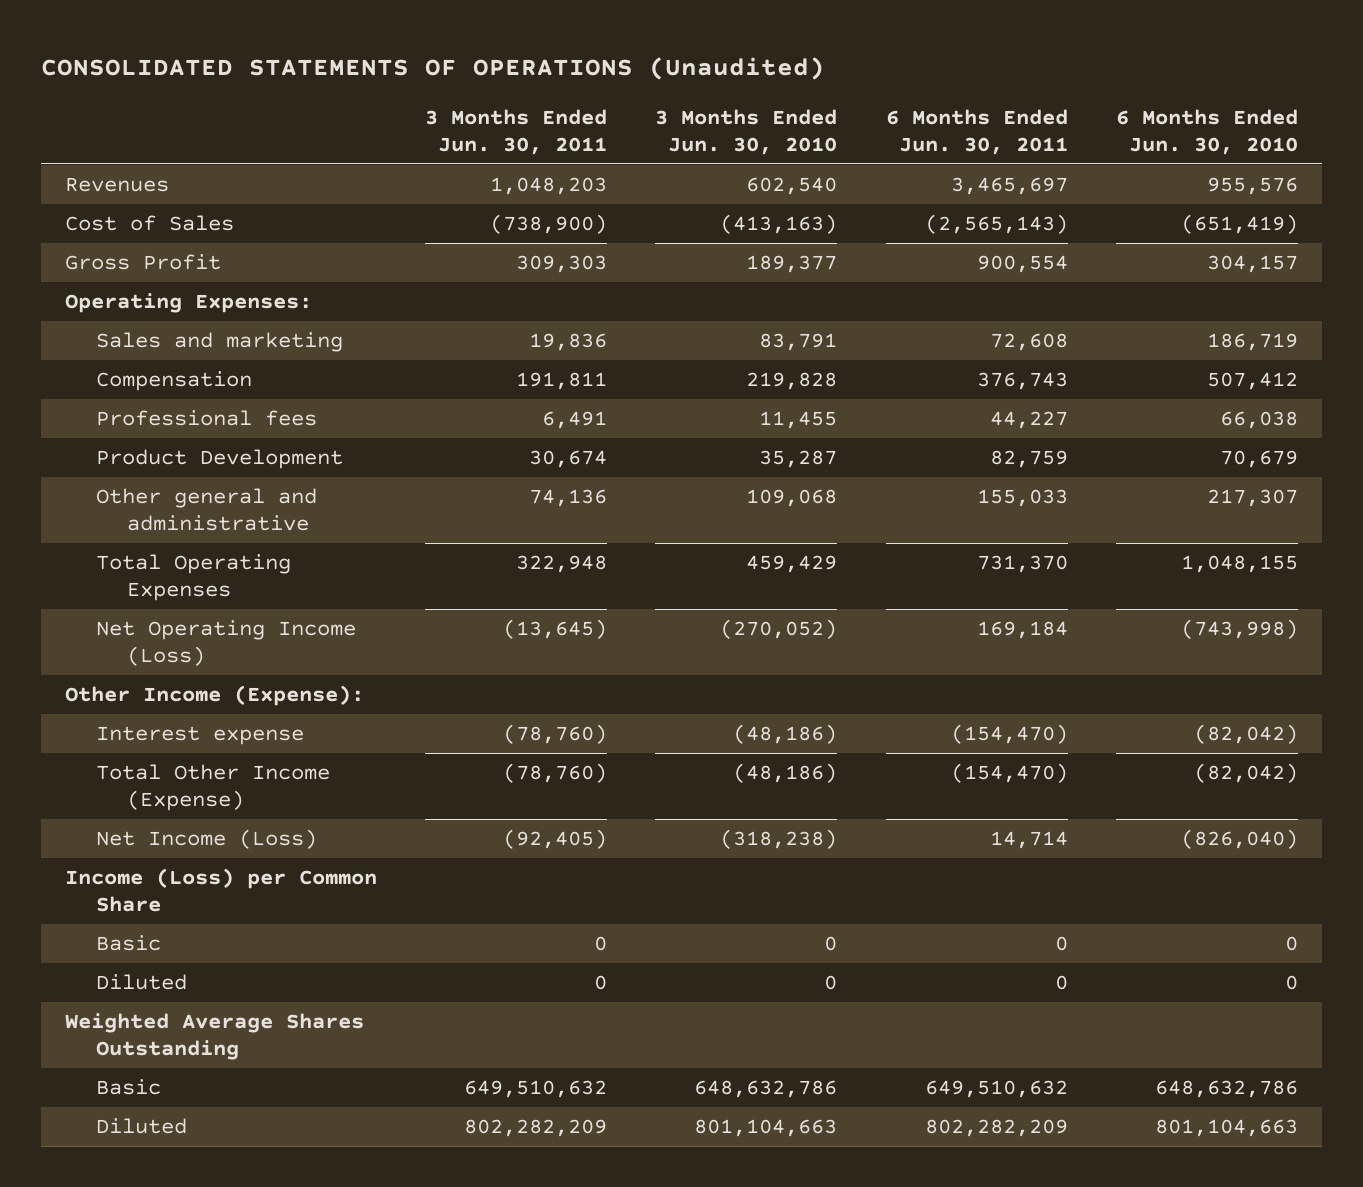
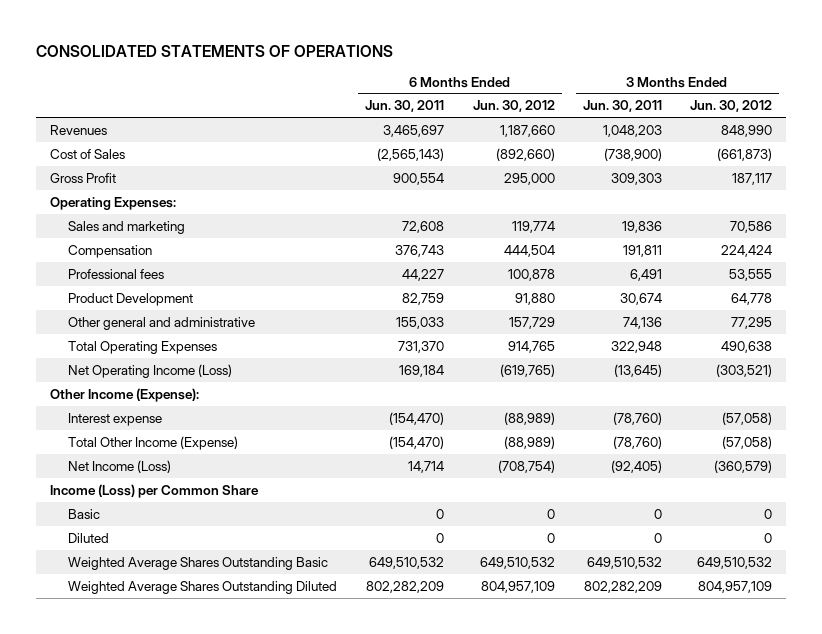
[40,57,825,81] CONSOLIDATED STATEMENTS OF OPERATIONS (Unaudited) -> [35,44,393,57] CONSOLIDATED STATEMENTS OF OPERATIONS
[655,108,838,155] 3 Months Ended Jun. 30, 2010 -> none
[1115,108,1298,155] 6 Months Ended Jun. 30, 2010 -> none
none -> [472,100,555,113] Jun. 30, 2012
none -> [689,100,772,113] Jun. 30, 2012
[64,1013,364,1061] Weighted Average Shares Outstanding -> none
[95,1079,161,1096] Basic -> [68,556,329,570] Weighted Average Shares Outstanding Basic
[464,1080,608,1099] 649,510,632 -> [586,556,662,569] 649,510,532
[924,1080,1068,1099] 649,510,632 -> [369,556,445,569] 649,510,532
[95,1118,187,1135] Diluted -> [68,580,338,594] Weighted Average Shares Outstanding Diluted

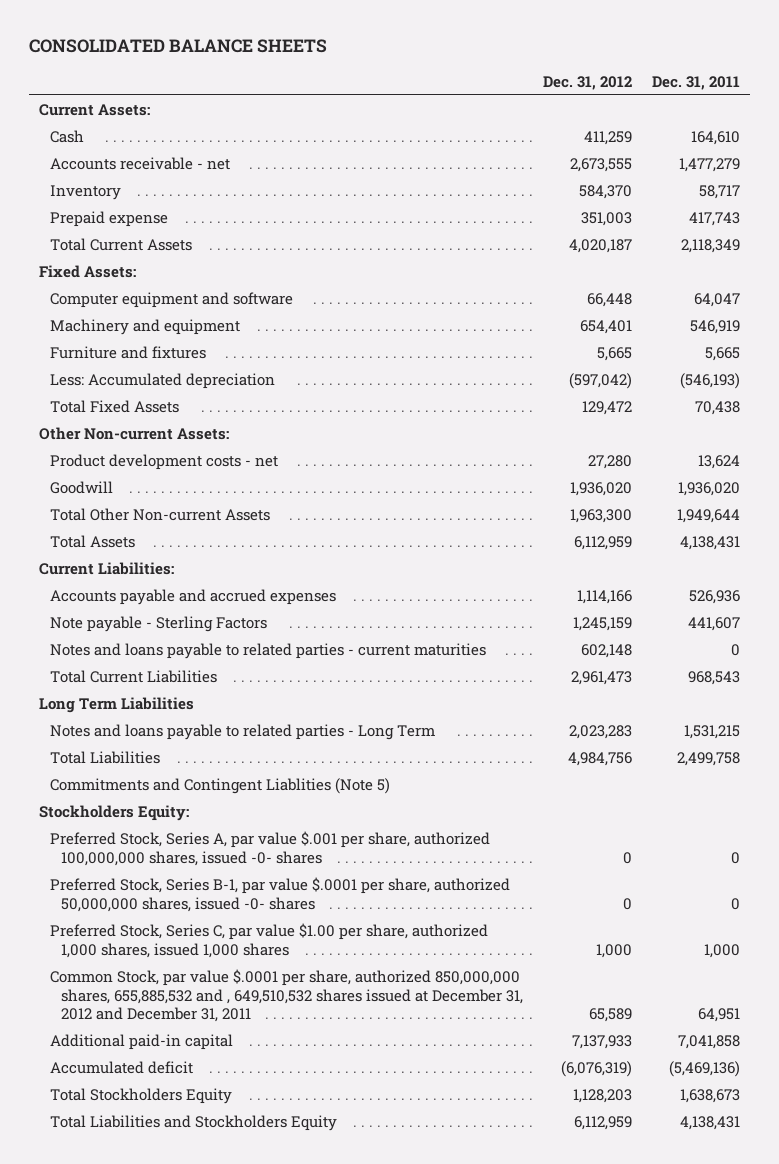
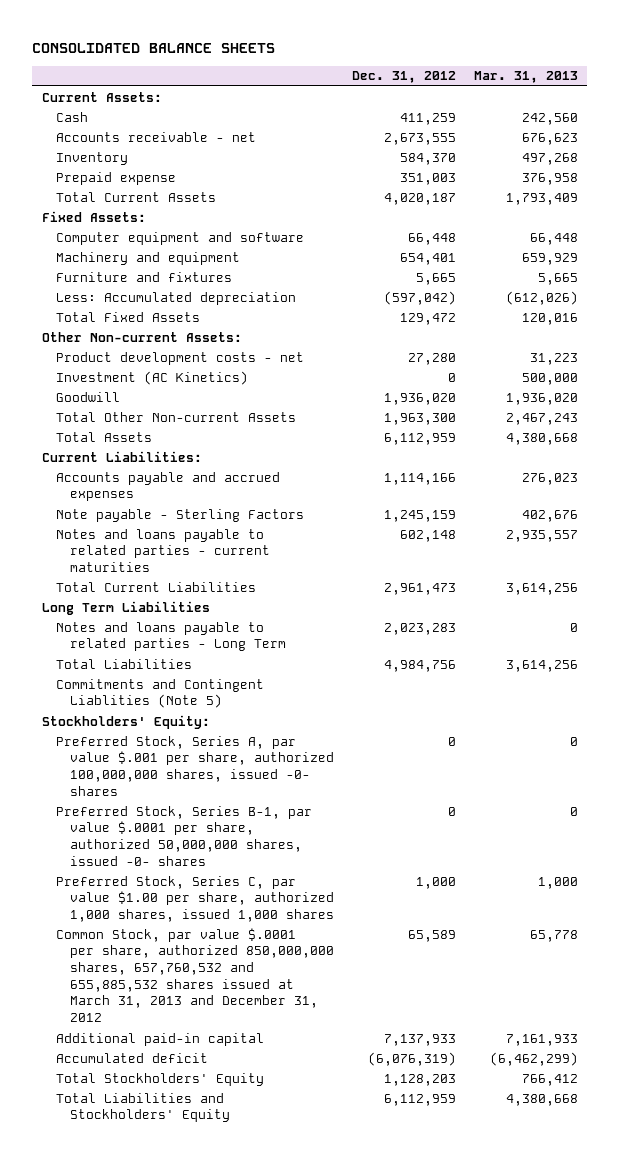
[651,75,740,90] Dec. 31, 2011 -> none
none -> [473,71,578,84] Mar. 31, 2013
none -> [55,370,248,385] Investment (AC Kinetics)
[38,805,189,822] Stockholders Equity: -> [41,714,210,729] Stockholders' Equity:
[49,969,523,1023] Common Stock, par value $.0001 per share, authorized 850,000,000 shares, 655,885,532 and , 649,510,532 shares issued at December 31, 2012 and December 31, 2011 -> [55,927,334,1023] Common Stock, par value $.0001 per share, authorized 850,000,000 shares, 657,760,532 and 655,885,532 shares issued at March 31, 2013 and December 31, 2012
[49,1088,232,1105] Total Stockholders Equity -> [55,1072,264,1086] Total Stockholders' Equity
[49,1115,337,1132] Total Liabilities and Stockholders Equity -> [55,1092,230,1123] Total Liabilities and Stockholders' Equity

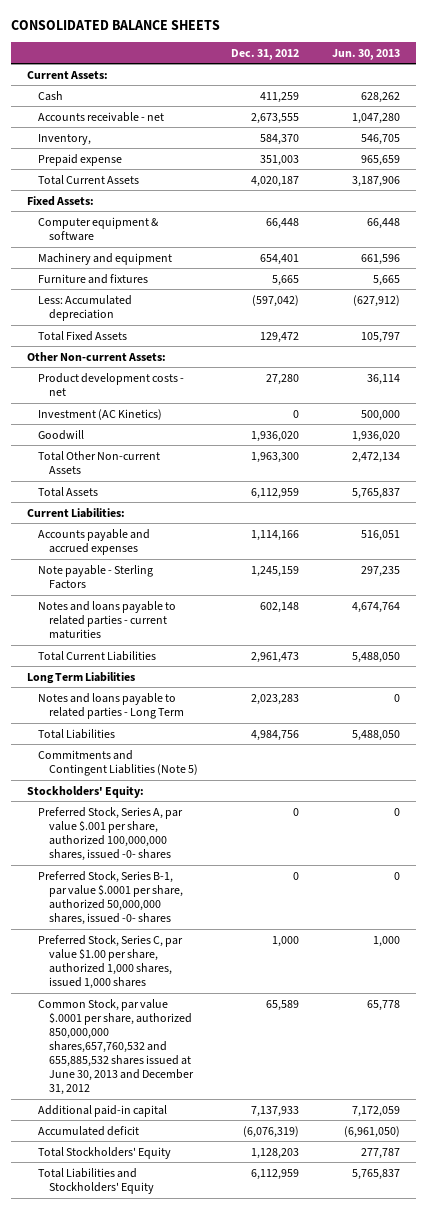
[473,71,578,84] Mar. 31, 2013 -> none
none -> [331,48,400,60] Jun. 30, 2013
[55,151,128,165] Inventory -> [37,133,91,145] Inventory,
[55,231,304,245] Computer equipment and software -> [37,216,159,241] Computer equipment & software
[55,927,334,1023] Common Stock, par value $.0001 per share, authorized 850,000,000 shares, 657,760,532 and 655,885,532 shares issued at March 31, 2013 and December 31, 2012 -> [37,998,194,1096] Common Stock, par value $.0001 per share, authorized 850,000,000 shares,657,760,532 and 655,885,532 shares issued at June 30, 2013 and December 31, 2012

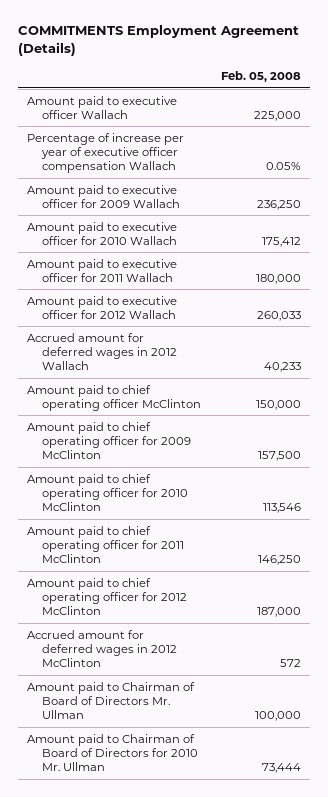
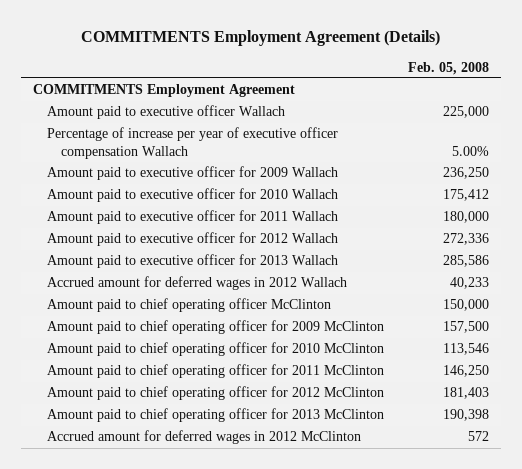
none -> [33,84,296,98] COMMITMENTS Employment Agreement
[265,162,301,171] 0.05% -> [452,146,490,157] 5.00%
[256,310,301,321] 260,033 -> [443,233,490,246] 272,336
none -> [47,254,339,269] Amount paid to executive officer for 2013 Wallach
[256,607,301,618] 187,000 -> [443,387,490,400] 181,403
none -> [47,408,385,423] Amount paid to chief operating officer for 2013 McClinton
[27,681,196,720] Amount paid to Chairman of Board of Directors Mr. Ullman -> none
[27,733,199,772] Amount paid to Chairman of Board of Directors for 2010 Mr. Ullman -> none

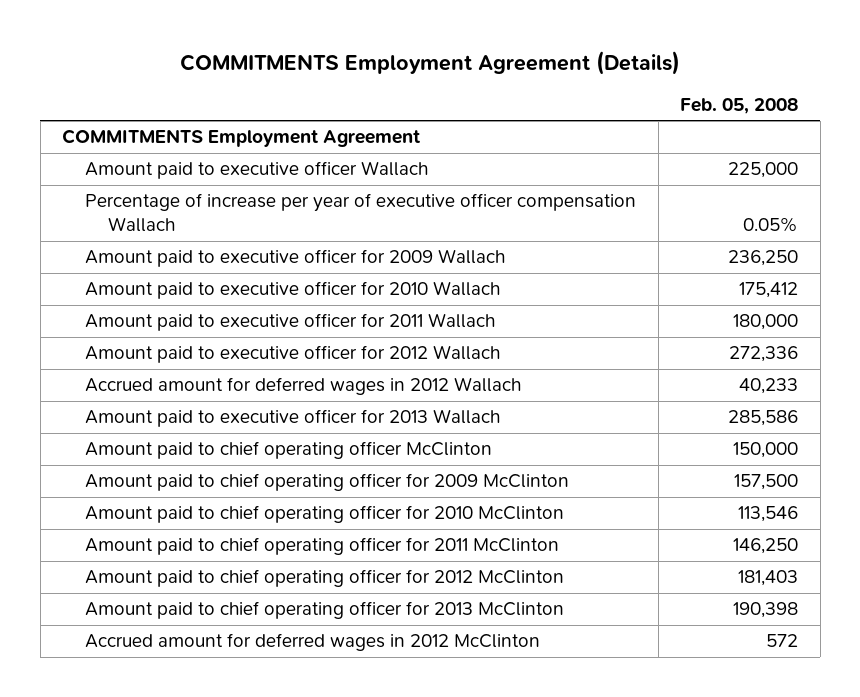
[452,146,490,157] 5.00% -> [743,217,799,233] 0.05%
[47,254,339,269] Amount paid to executive officer for 2013 Wallach -> [85,409,501,428] Amount paid to executive officer for 2013 Wallach

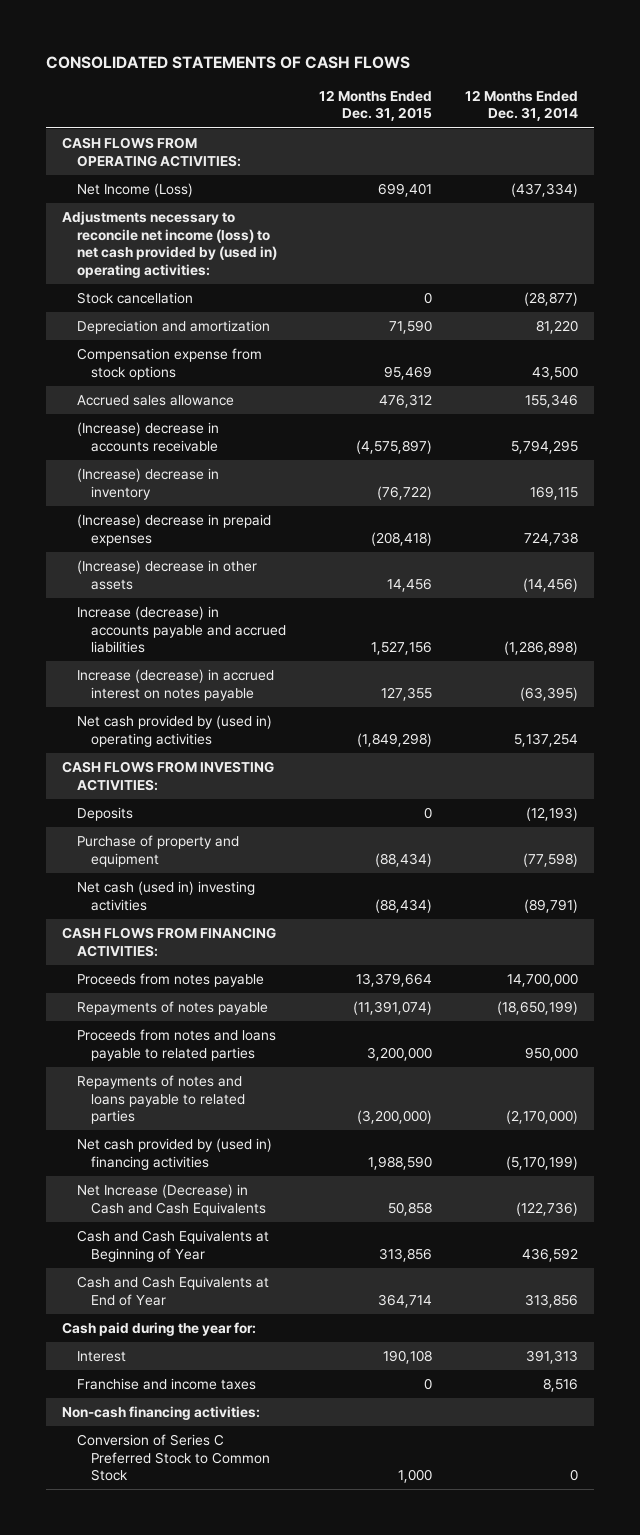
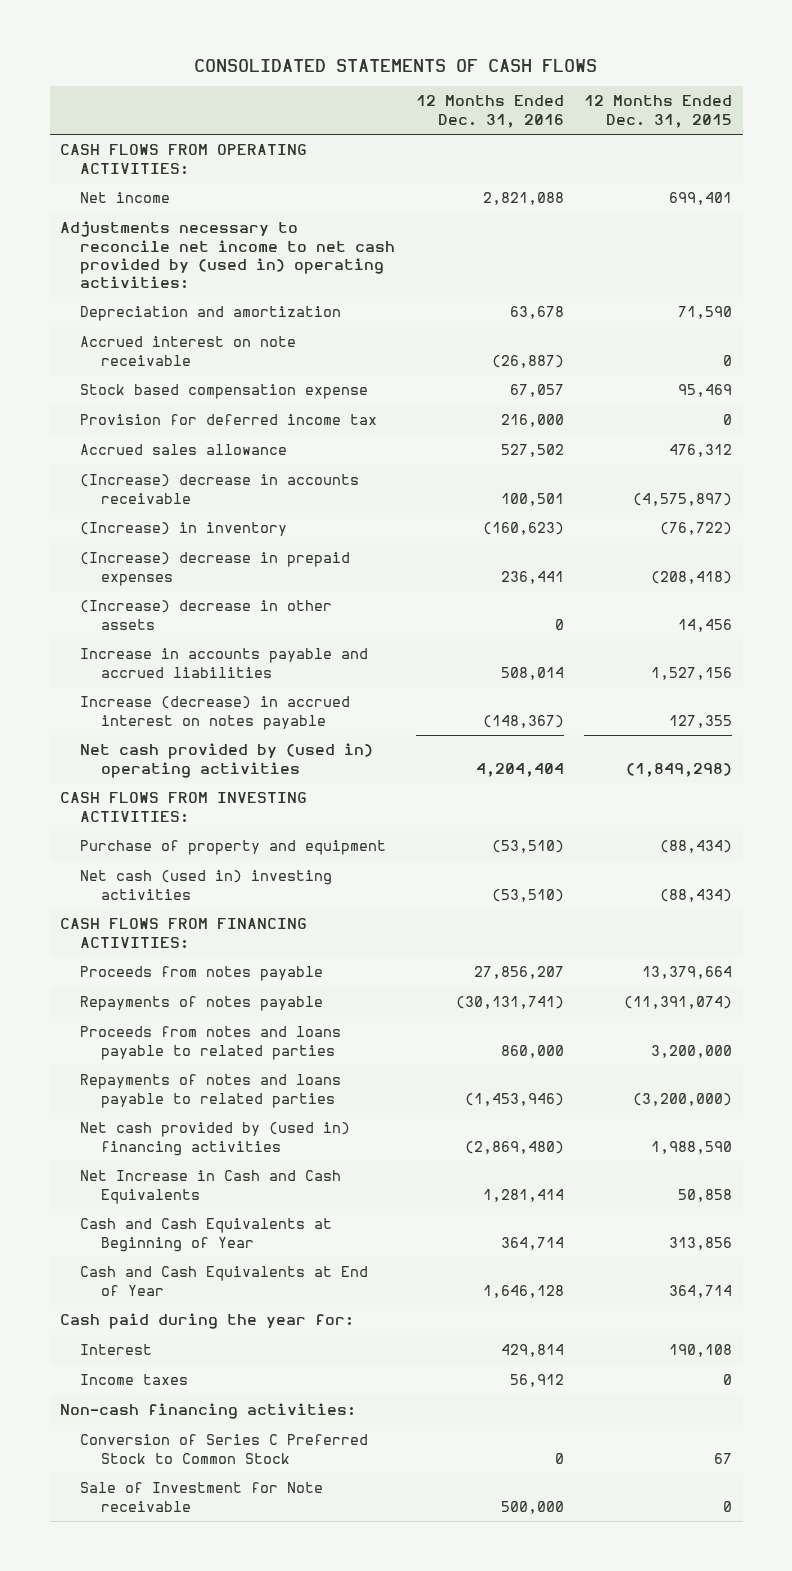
[464,89,578,122] 12 Months Ended Dec. 31, 2014 -> none
none -> [415,95,564,128] 12 Months Ended Dec. 31, 2016
[76,292,193,305] Stock cancellation -> none
[76,183,193,198] Net Income (Loss) -> [80,192,171,204] Net income
[62,211,277,278] Adjustments necessary to reconcile net income (loss) to net cash provided by (used in) operating activities: -> [59,221,396,290] Adjustments necessary to reconcile net income to net cash provided by (used in) operating activities:
none -> [80,336,297,366] Accrued interest on note receivable
[76,348,262,380] Compensation expense from stock options -> [80,384,369,400] Stock based compensation expense
none -> [80,414,378,426] Provision for deferred income tax
[76,468,219,500] (Increase) decrease in inventory -> [80,522,288,537] (Increase) in inventory
[76,606,287,654] Increase (decrease) in accounts payable and accrued liabilities -> [80,648,369,678] Increase in accounts payable and accrued liabilities
[76,807,133,822] Deposits -> none
[76,1184,267,1216] Net Increase (Decrease) in Cash and Cash Equivalents -> [80,1170,342,1204] Net Increase in Cash and Cash Equivalents
[76,1378,256,1391] Franchise and income taxes -> [80,1374,189,1386] Income taxes
[398,1469,433,1484] 1,000 -> [714,1452,733,1464] 67
none -> [80,1482,324,1512] Sale of Investment for Note receivable

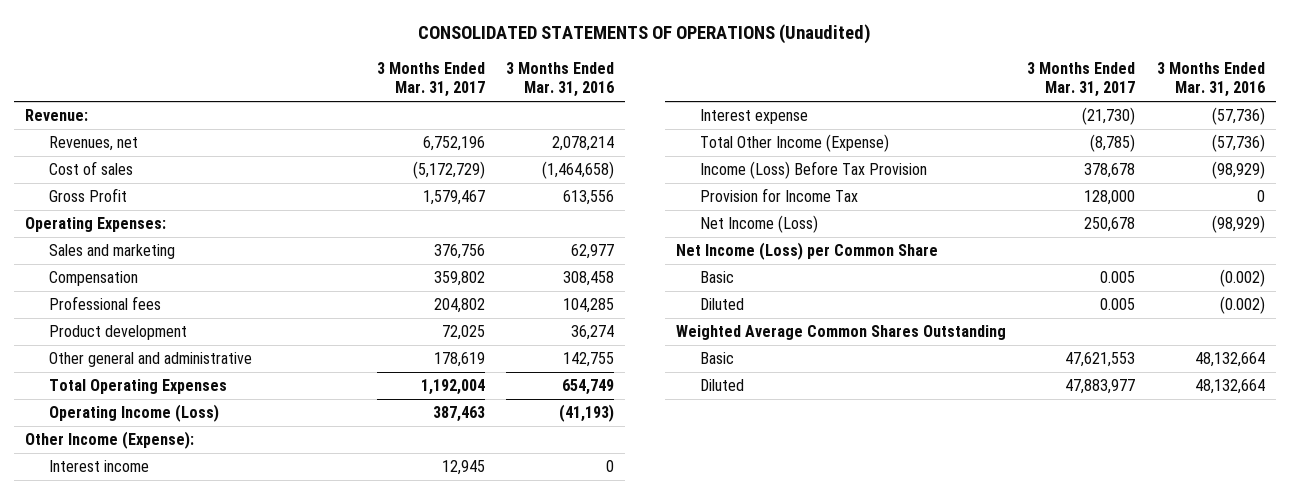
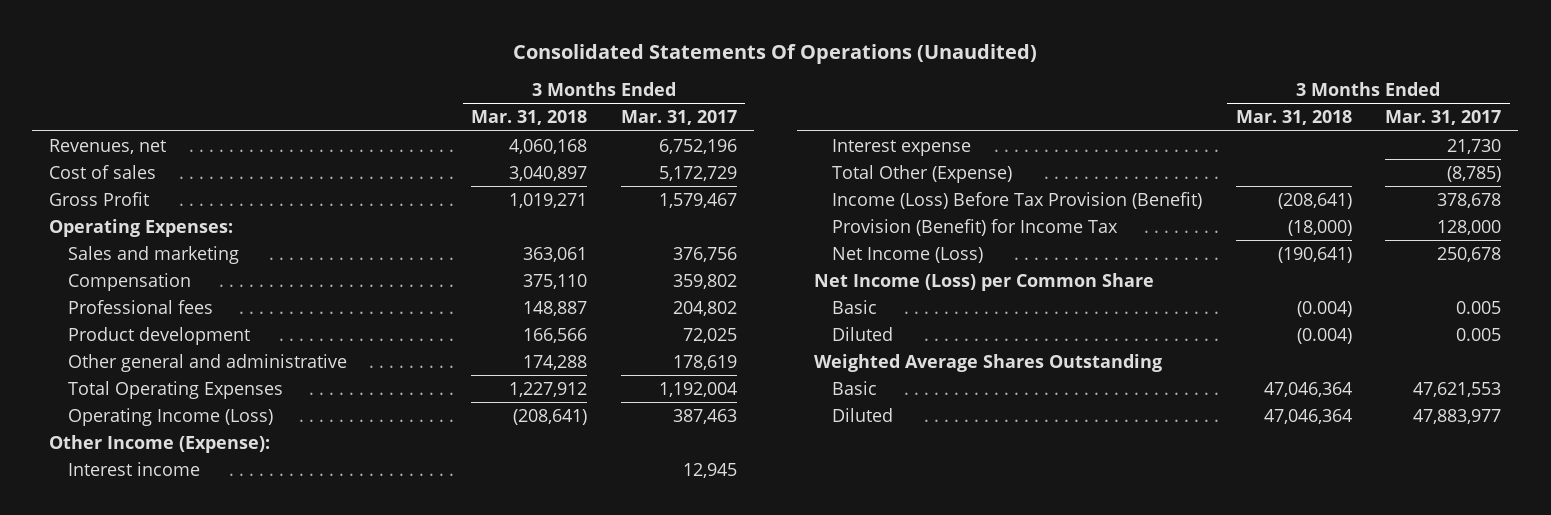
[418,23,872,44] CONSOLIDATED STATEMENTS OF OPERATIONS (Unaudited) -> [513,44,1038,65] Consolidated Statements Of Operations (Unaudited)
[506,61,615,98] 3 Months Ended Mar. 31, 2016 -> none
none -> [471,110,588,126] Mar. 31, 2018
[25,109,89,122] Revenue: -> none
[412,161,485,180] (5,172,729) -> [658,165,737,181] 5,172,729
[1082,107,1136,126] (21,730) -> [1447,138,1502,154] 21,730
[699,134,889,153] Total Other Income (Expense) -> [832,164,1013,183] Total Other (Expense)
[699,161,927,180] Income (Loss) Before Tax Provision -> [832,191,1203,209] Income (Loss) Before Tax Provision (Benefit)
[699,188,858,203] Provision for Income Tax -> [832,218,1119,236] Provision (Benefit) for Income Tax
[675,325,1006,341] Weighted Average Common Shares Outstanding -> [813,353,1162,372] Weighted Average Shares Outstanding

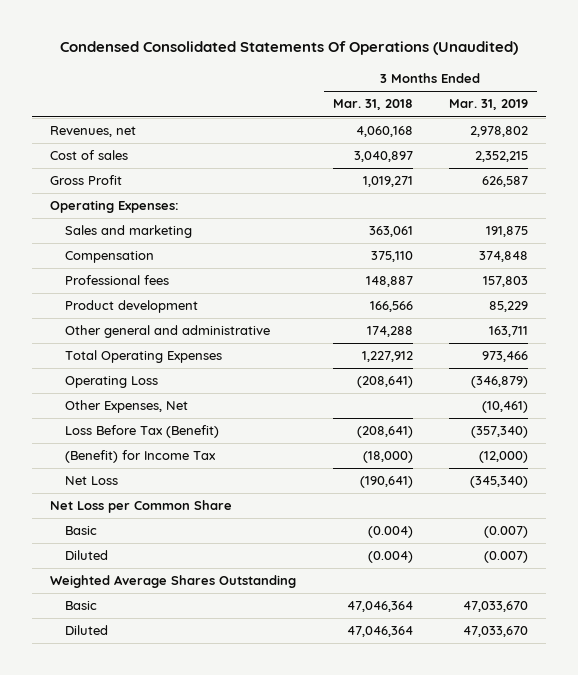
[513,44,1038,65] Consolidated Statements Of Operations (Unaudited) -> [60,41,519,56] Condensed Consolidated Statements Of Operations (Unaudited)
[620,110,737,126] Mar. 31, 2017 -> none
none -> [448,99,528,111] Mar. 31, 2019
[49,434,271,453] Other Income (Expense): -> none
[67,461,200,476] Interest income -> none
[832,138,972,156] Interest expense -> none
[67,407,273,426] Operating Income (Loss) -> [65,376,159,389] Operating Loss
[832,164,1013,183] Total Other (Expense) -> [65,400,189,414] Other Expenses, Net
[832,191,1203,209] Income (Loss) Before Tax Provision (Benefit) -> [65,425,220,439] Loss Before Tax (Benefit)
[832,218,1119,236] Provision (Benefit) for Income Tax -> [65,450,217,464] (Benefit) for Income Tax
[832,246,984,263] Net Income (Loss) -> [65,476,119,486] Net Loss
[813,272,1154,291] Net Income (Loss) per Common Share -> [50,500,233,514] Net Loss per Common Share

